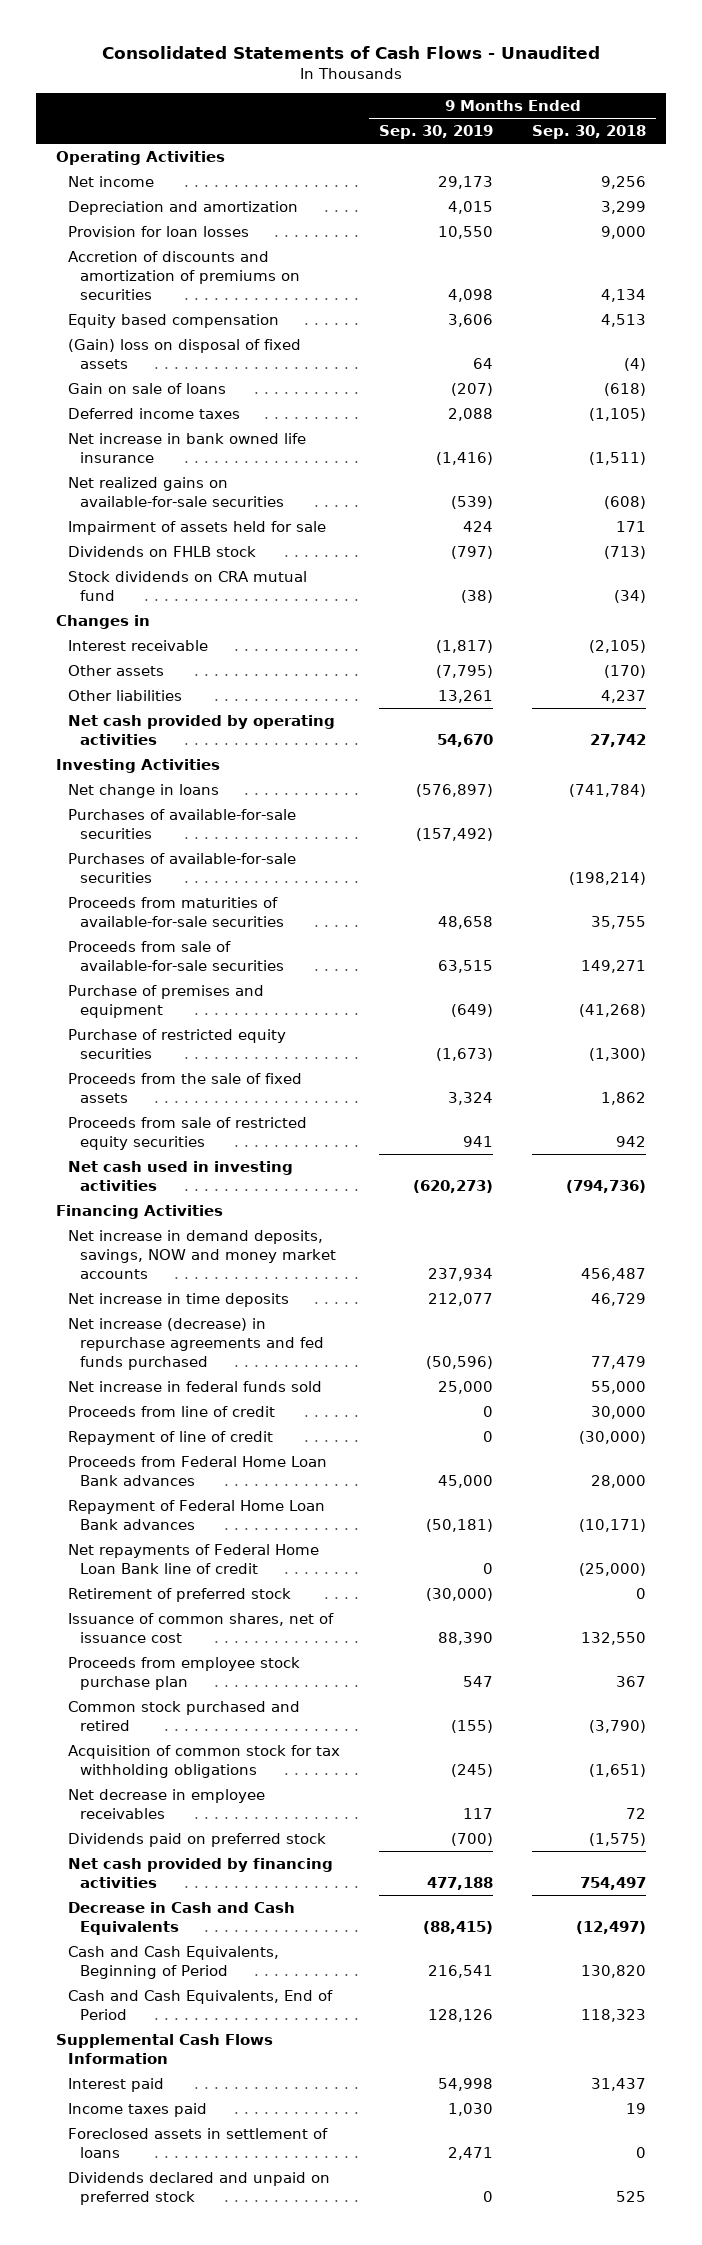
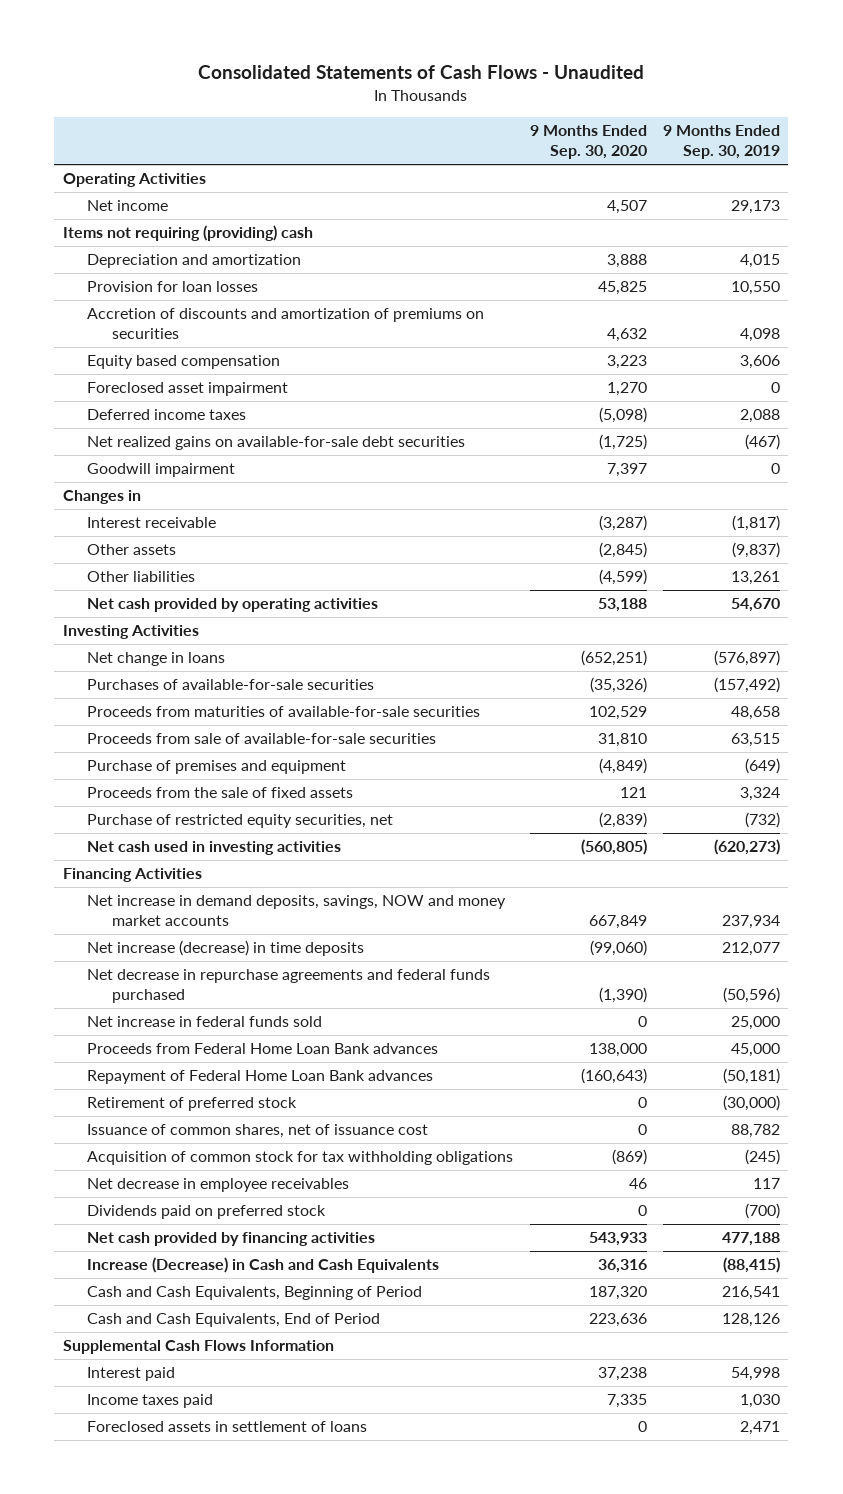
[532,124,647,139] Sep. 30, 2018 -> none
none -> [529,125,647,160] 9 Months Ended Sep. 30, 2020
none -> [62,225,313,242] Items not requiring (providing) cash
[67,338,301,369] (Gain) loss on disposal of fixed assets -> none
[67,382,226,394] Gain on sale of loans -> none
none -> [87,382,289,397] Foreclosed asset impairment
[67,432,306,463] Net increase in bank owned life insurance -> none
[67,520,326,535] Impairment of assets held for sale -> none
[67,545,256,557] Dividends on FHLB stock -> none
[67,570,307,601] Stock dividends on CRA mutual fund -> none
[67,476,285,507] Net realized gains on available-for-sale securities -> [87,436,466,451] Net realized gains on available-for-sale debt securities
[451,495,494,509] (539) -> [745,434,781,451] (467)
none -> [87,463,236,478] Goodwill impairment
[436,664,494,678] (7,795) -> [732,542,781,559] (9,837)
[67,852,296,883] Purchases of available-for-sale securities -> none
[67,1028,286,1059] Purchase of restricted equity securities -> none
[67,1116,307,1150] Proceeds from sale of restricted equity securities -> none
none -> [87,814,394,829] Purchase of restricted equity securities, net
[67,1292,289,1307] Net increase in time deposits -> [87,940,365,957] Net increase (decrease) in time deposits
[67,1317,325,1370] Net increase (decrease) in repurchase agreements and fed funds purchased -> [87,969,491,1004] Net decrease in repurchase agreements and federal funds purchased
[67,1405,275,1417] Proceeds from line of credit -> none
[67,1430,273,1445] Repayment of line of credit -> none
[67,1543,319,1574] Net repayments of Federal Home Loan Bank line of credit -> none
[67,1656,300,1690] Proceeds from employee stock purchase plan -> none
[67,1700,300,1731] Common stock purchased and retired -> none
[438,1631,494,1645] 88,390 -> [731,1124,781,1139] 88,782
[67,1901,295,1935] Decrease in Cash and Cash Equivalents -> [87,1257,440,1274] Increase (Decrease) in Cash and Cash Equivalents
[67,2171,330,2205] Dividends declared and unpaid on preferred stock -> none

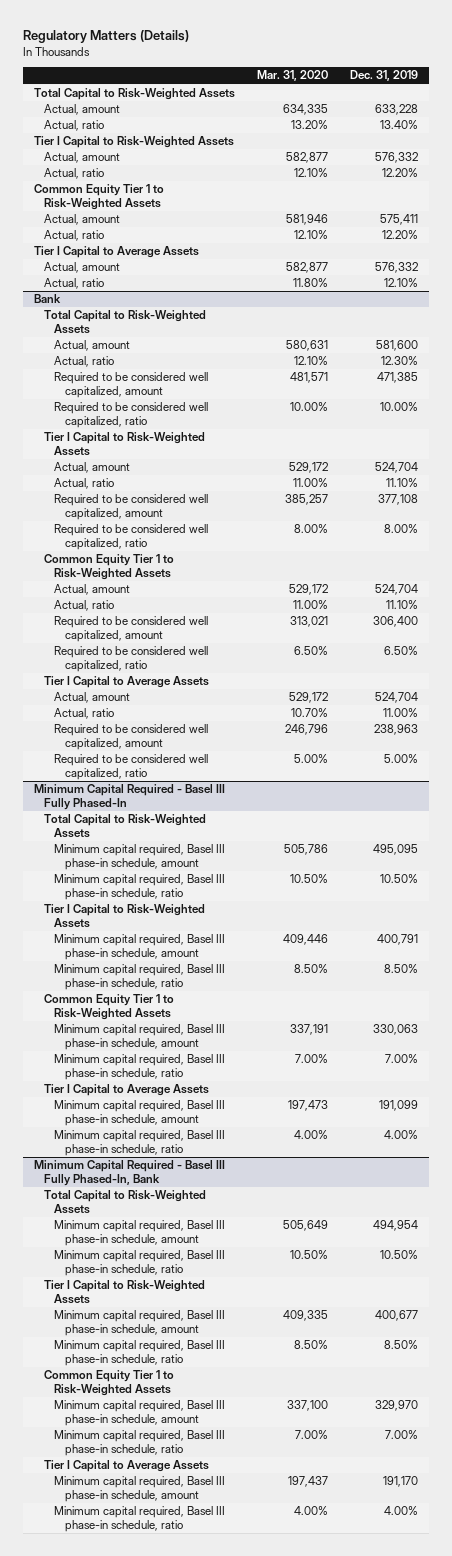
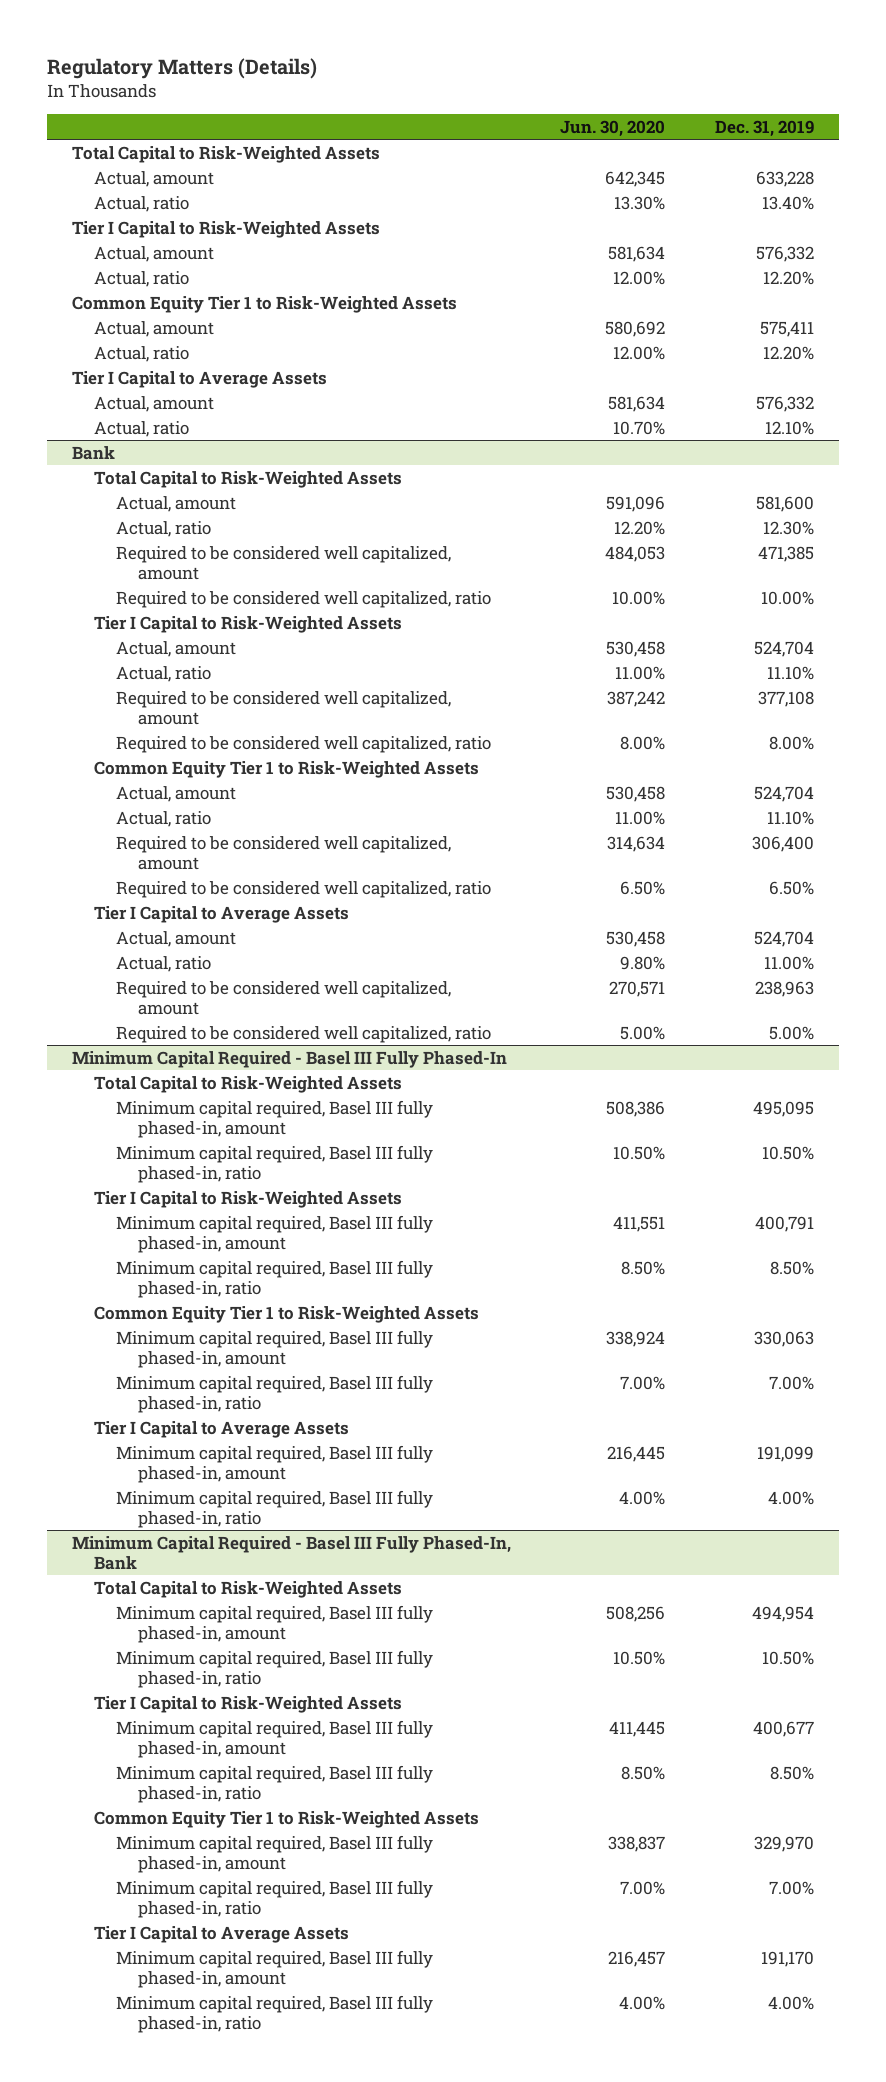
[256,70,328,82] Mar. 31, 2020 -> none
none -> [560,119,666,137] Jun. 30, 2020
[54,844,226,870] Minimum capital required, Basel III phase-in schedule, amount -> [115,1099,433,1139] Minimum capital required, Basel III fully phased-in, amount
[54,874,226,900] Minimum capital required, Basel III phase-in schedule, ratio -> [115,1144,433,1184] Minimum capital required, Basel III fully phased-in, ratio
[54,934,226,960] Minimum capital required, Basel III phase-in schedule, amount -> [115,1214,433,1254] Minimum capital required, Basel III fully phased-in, amount
[54,964,226,990] Minimum capital required, Basel III phase-in schedule, ratio -> [115,1259,433,1299] Minimum capital required, Basel III fully phased-in, ratio
[54,1024,226,1050] Minimum capital required, Basel III phase-in schedule, amount -> [115,1329,433,1369] Minimum capital required, Basel III fully phased-in, amount
[54,1054,226,1080] Minimum capital required, Basel III phase-in schedule, ratio -> [115,1374,433,1414] Minimum capital required, Basel III fully phased-in, ratio
[54,1100,226,1126] Minimum capital required, Basel III phase-in schedule, amount -> [115,1444,433,1484] Minimum capital required, Basel III fully phased-in, amount
[54,1130,226,1156] Minimum capital required, Basel III phase-in schedule, ratio -> [115,1489,433,1529] Minimum capital required, Basel III fully phased-in, ratio
[54,1220,226,1246] Minimum capital required, Basel III phase-in schedule, amount -> [115,1604,433,1644] Minimum capital required, Basel III fully phased-in, amount
[54,1250,226,1276] Minimum capital required, Basel III phase-in schedule, ratio -> [115,1649,433,1689] Minimum capital required, Basel III fully phased-in, ratio
[54,1310,226,1336] Minimum capital required, Basel III phase-in schedule, amount -> [115,1719,433,1759] Minimum capital required, Basel III fully phased-in, amount
[54,1340,226,1366] Minimum capital required, Basel III phase-in schedule, ratio -> [115,1764,433,1804] Minimum capital required, Basel III fully phased-in, ratio
[54,1400,226,1426] Minimum capital required, Basel III phase-in schedule, amount -> [115,1834,433,1874] Minimum capital required, Basel III fully phased-in, amount
[54,1430,226,1456] Minimum capital required, Basel III phase-in schedule, ratio -> [115,1879,433,1919] Minimum capital required, Basel III fully phased-in, ratio
[54,1476,226,1502] Minimum capital required, Basel III phase-in schedule, amount -> [115,1949,433,1989] Minimum capital required, Basel III fully phased-in, amount
[54,1506,226,1532] Minimum capital required, Basel III phase-in schedule, ratio -> [115,1994,433,2034] Minimum capital required, Basel III fully phased-in, ratio

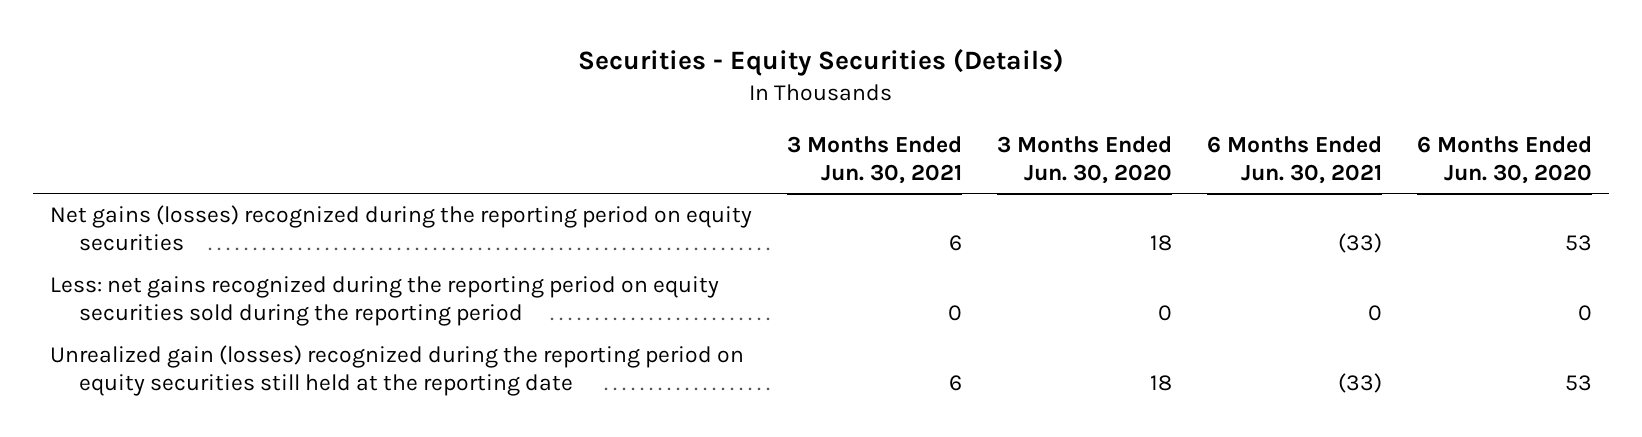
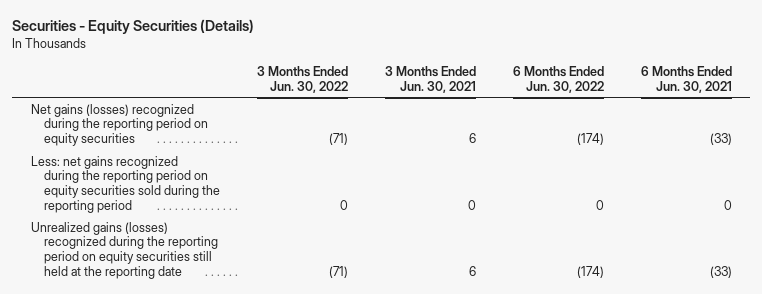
[997,135,1173,184] 3 Months Ended Jun. 30, 2020 -> none
[1417,135,1593,184] 6 Months Ended Jun. 30, 2020 -> none
none -> [256,66,348,93] 3 Months Ended Jun. 30, 2022
none -> [512,66,604,93] 6 Months Ended Jun. 30, 2022
[50,345,745,397] Unrealized gain (losses) recognized during the reporting period on equity securities still held at the reporting date -> [30,221,218,279] Unrealized gains (losses) recognized during the reporting period on equity securities still held at the reporting date

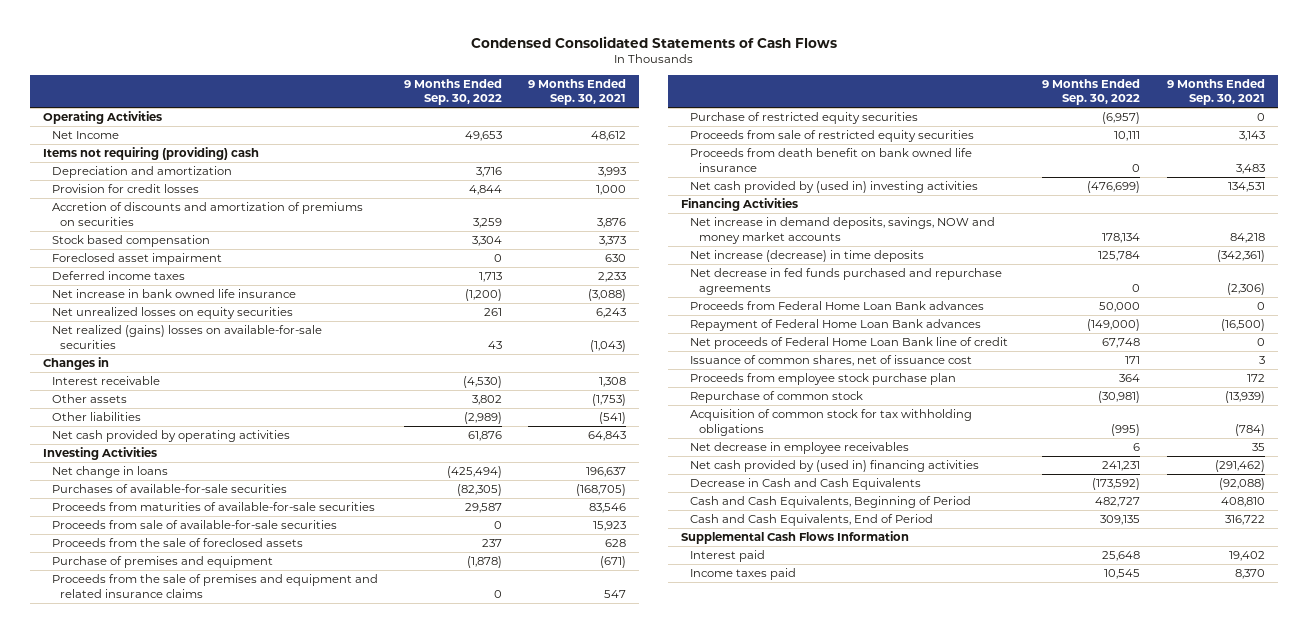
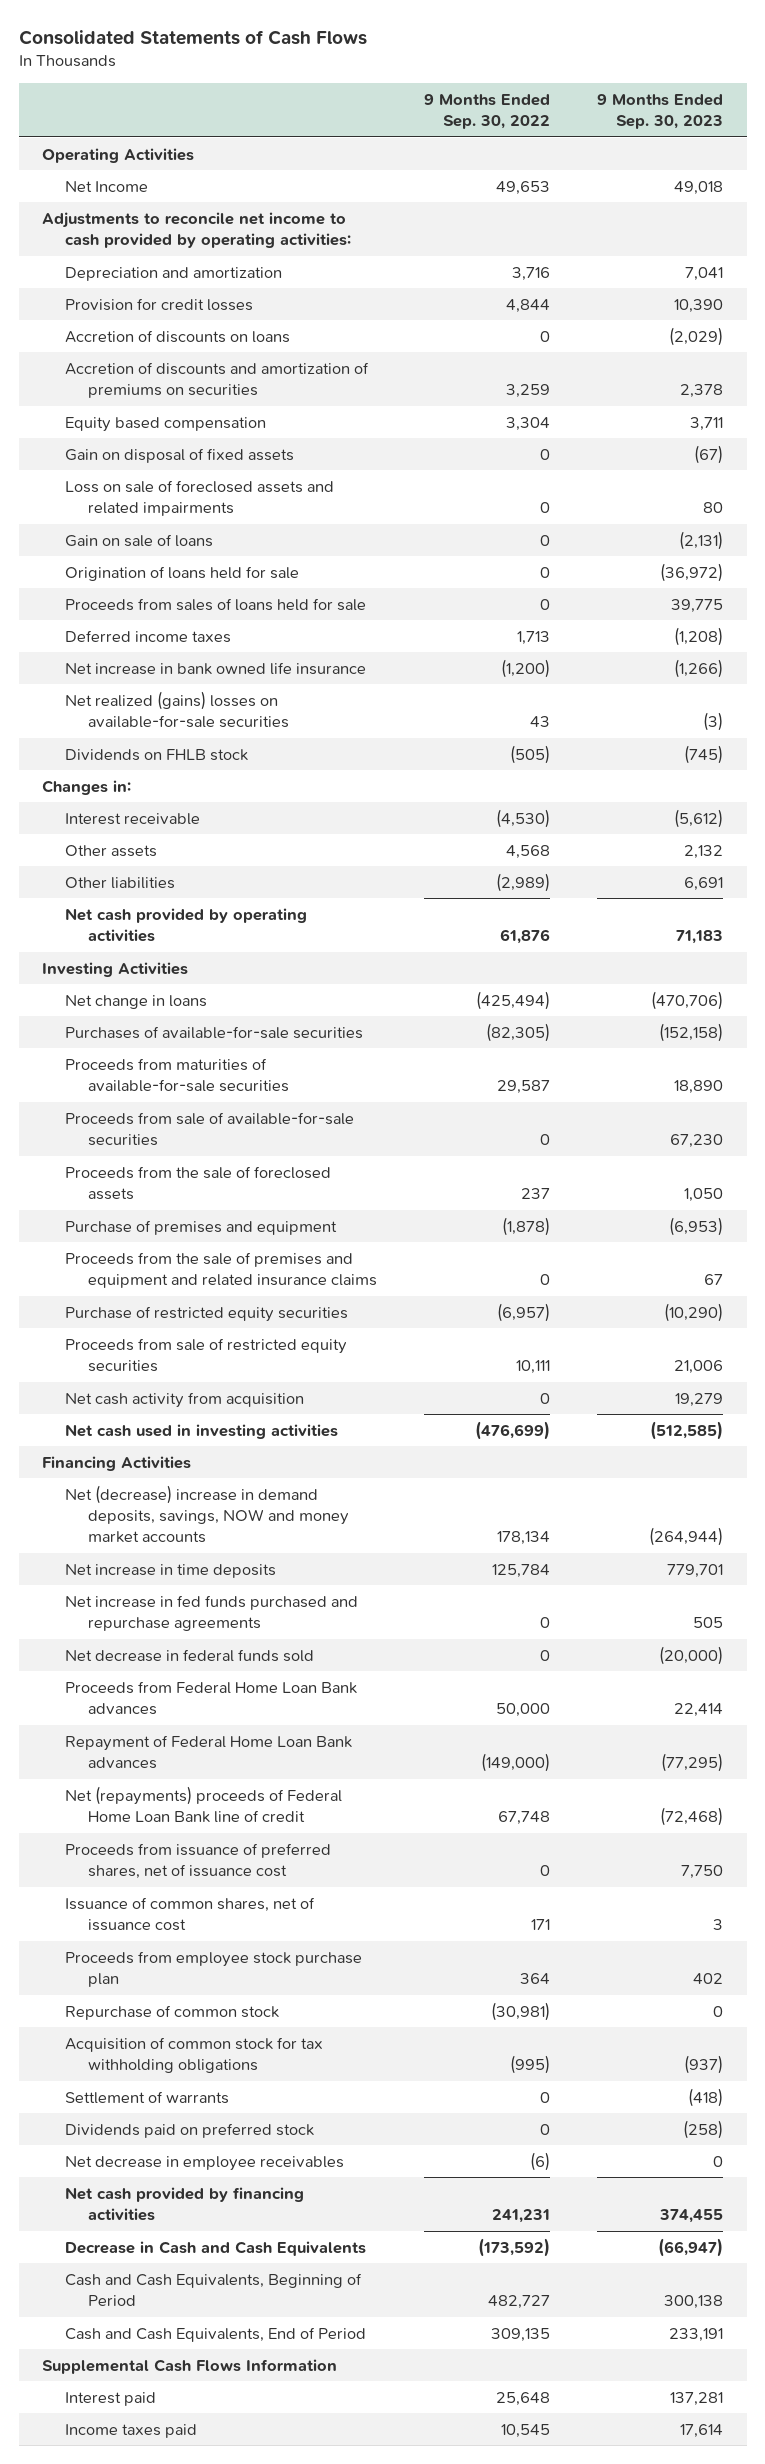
[470,35,837,48] Condensed Consolidated Statements of Cash Flows -> [18,30,367,46] Consolidated Statements of Cash Flows
[528,78,627,106] 9 Months Ended Sep. 30, 2021 -> none
none -> [597,93,724,129] 9 Months Ended Sep. 30, 2023
[42,146,259,160] Items not requiring (providing) cash -> [41,211,352,249] Adjustments to reconcile net income to cash provided by operating activities:
none -> [65,329,291,343] Accretion of discounts on loans
[51,252,222,265] Foreclosed asset impairment -> none
[51,234,210,247] Stock based compensation -> [65,416,267,432] Equity based compensation
none -> [65,447,295,463] Gain on disposal of fixed assets
none -> [65,479,335,517] Loss on sale of foreclosed assets and related impairments
none -> [65,533,214,547] Gain on sale of loans
none -> [65,565,300,581] Origination of loans held for sale
none -> [65,597,367,611] Proceeds from sales of loans held for sale
[51,306,293,319] Net unrealized losses on equity securities -> none
none -> [65,748,249,761] Dividends on FHLB stock
[42,356,109,370] Changes in -> [41,779,131,795] Changes in:
[471,394,502,405] 3,802 -> [506,844,551,859] 4,568
[690,147,973,172] Proceeds from death benefit on bank owned life insurance -> none
none -> [65,1391,305,1408] Net cash activity from acquisition
[690,180,979,193] Net cash provided by (used in) investing activities -> [65,1423,339,1439] Net cash used in investing activities
[690,216,996,244] Net increase in demand deposits, savings, NOW and money market accounts -> [65,1484,350,1544] Net (decrease) increase in demand deposits, savings, NOW and money market accounts
[690,249,925,262] Net increase (decrease) in time deposits -> [65,1563,277,1578] Net increase in time deposits
[690,267,1003,295] Net decrease in fed funds purchased and repurchase agreements -> [65,1594,359,1632] Net increase in fed funds purchased and repurchase agreements
none -> [65,1648,315,1662] Net decrease in federal funds sold
[690,336,1009,349] Net proceeds of Federal Home Loan Bank line of credit -> [65,1785,343,1824] Net (repayments) proceeds of Federal Home Loan Bank line of credit
none -> [65,1842,332,1880] Proceeds from issuance of preferred shares, net of issuance cost
none -> [65,2090,230,2104] Settlement of warrants
none -> [65,2122,315,2138] Dividends paid on preferred stock
[1133,442,1141,451] 6 -> [530,2151,551,2171] (6)
[690,459,980,472] Net cash provided by (used in) financing activities -> [65,2186,305,2222] Net cash provided by financing activities

